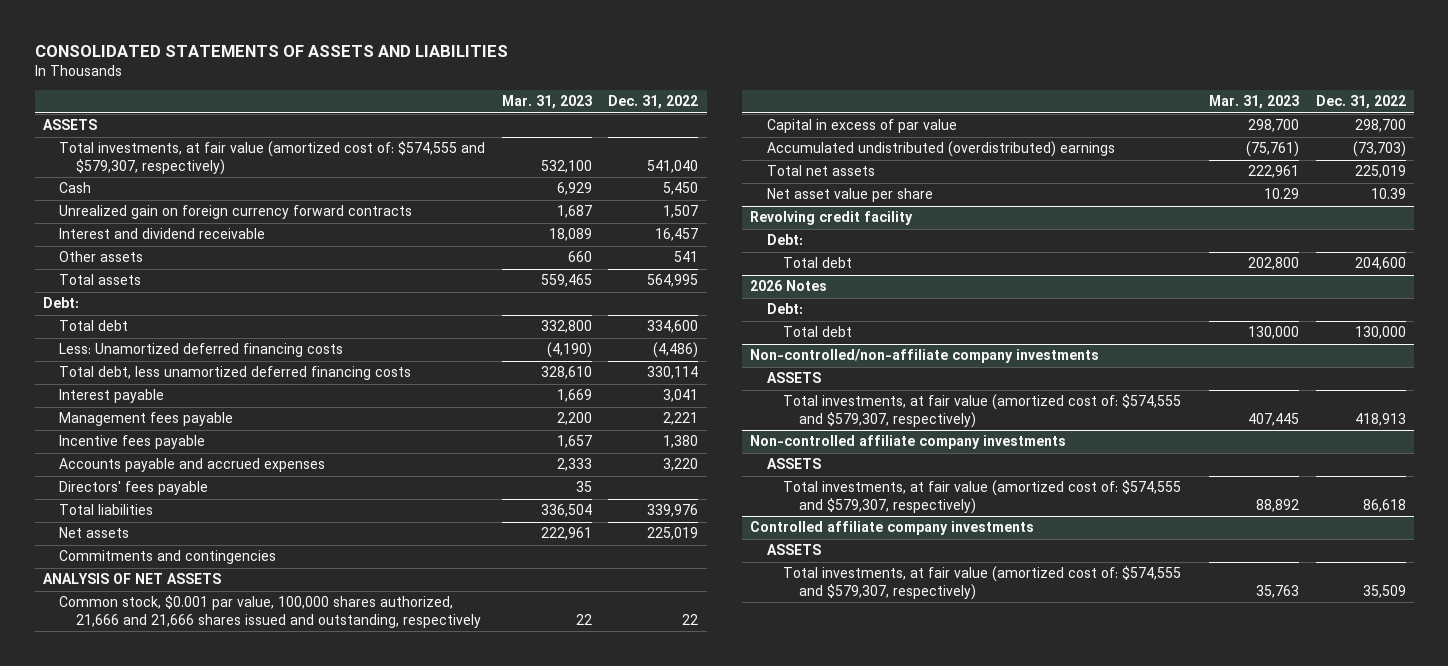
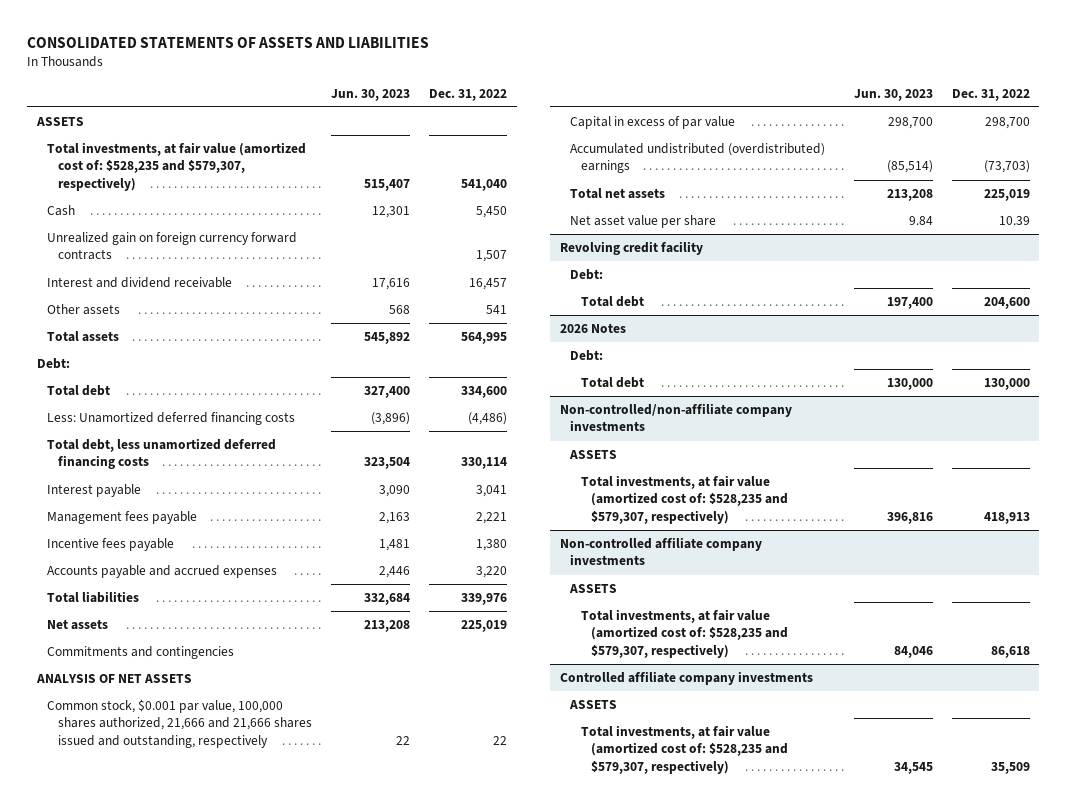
[501,95,592,110] Mar. 31, 2023 -> none
none -> [330,88,410,101] Jun. 30, 2023
[59,141,486,175] Total investments, at fair value (amortized cost of: $574,555 and $579,307, respectively) -> [47,142,307,191] Total investments, at fair value (amortized cost of: $528,235 and $579,307, respectively)
[59,481,209,496] Directors' fees payable -> none
[782,394,1181,428] Total investments, at fair value (amortized cost of: $574,555 and $579,307, respectively) -> [580,475,789,524] Total investments, at fair value (amortized cost of: $528,235 and $579,307, respectively)
[782,480,1181,514] Total investments, at fair value (amortized cost of: $574,555 and $579,307, respectively) -> [580,609,789,658] Total investments, at fair value (amortized cost of: $528,235 and $579,307, respectively)
[782,566,1181,600] Total investments, at fair value (amortized cost of: $574,555 and $579,307, respectively) -> [580,725,789,774] Total investments, at fair value (amortized cost of: $528,235 and $579,307, respectively)

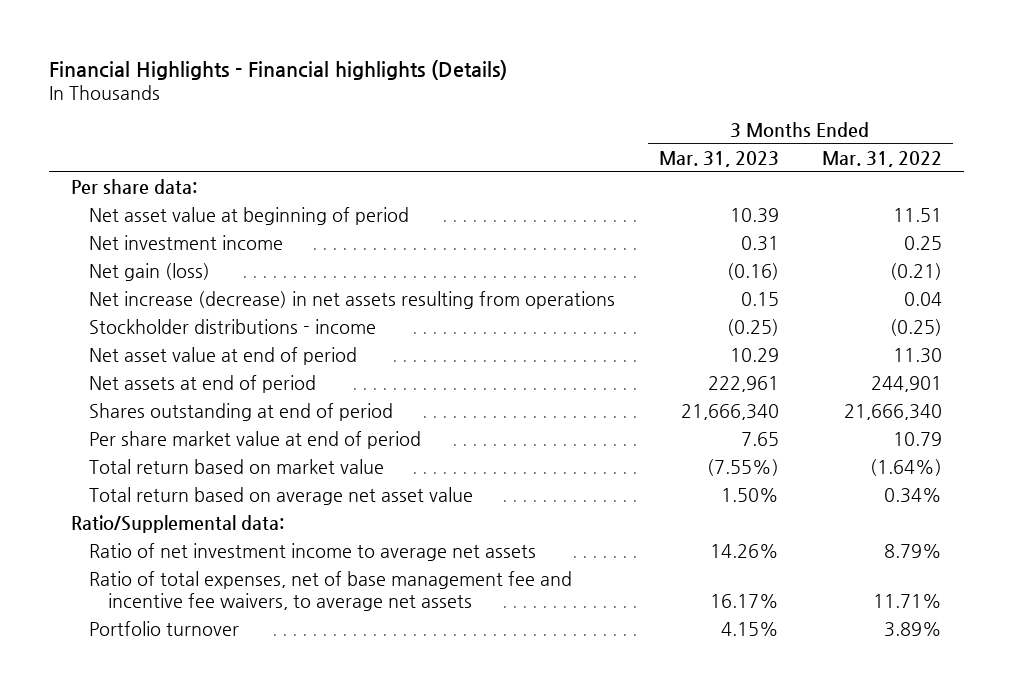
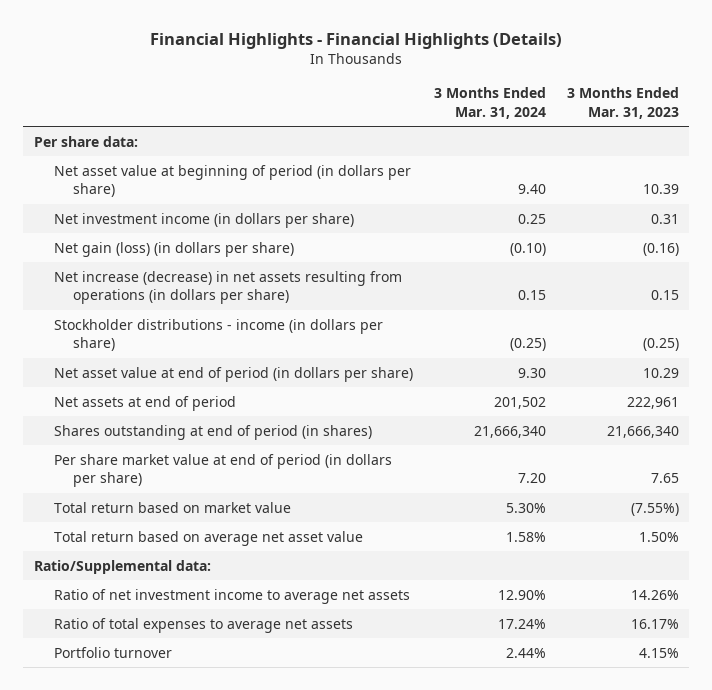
[48,59,507,80] Financial Highlights - Financial highlights (Details) -> [150,33,563,50] Financial Highlights - Financial Highlights (Details)
[822,150,943,167] Mar. 31, 2022 -> none
none -> [433,87,546,119] 3 Months Ended Mar. 31, 2024
[89,206,410,225] Net asset value at beginning of period -> [53,164,411,198] Net asset value at beginning of period (in dollars per share)
[89,234,284,250] Net investment income -> [53,212,354,228] Net investment income (in dollars per share)
[89,262,211,281] Net gain (loss) -> [53,241,294,257] Net gain (loss) (in dollars per share)
[89,290,616,309] Net increase (decrease) in net assets resulting from operations -> [53,270,402,305] Net increase (decrease) in net assets resulting from operations (in dollars per share)
[89,318,377,334] Stockholder distributions - income -> [53,318,383,352] Stockholder distributions - income (in dollars per share)
[89,346,358,365] Net asset value at end of period -> [53,366,413,382] Net asset value at end of period (in dollars per share)
[89,402,394,421] Shares outstanding at end of period -> [53,424,372,440] Shares outstanding at end of period (in shares)
[89,430,422,449] Per share market value at end of period -> [53,453,392,488] Per share market value at end of period (in dollars per share)
[89,570,573,611] Ratio of total expenses, net of base management fee and incentive fee waivers, to average net assets -> [53,617,353,633] Ratio of total expenses to average net assets

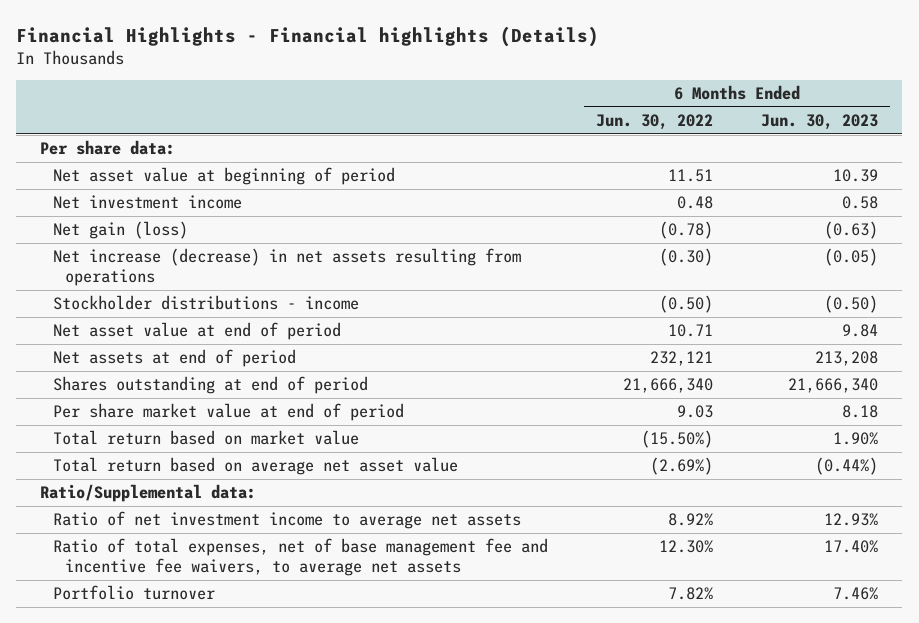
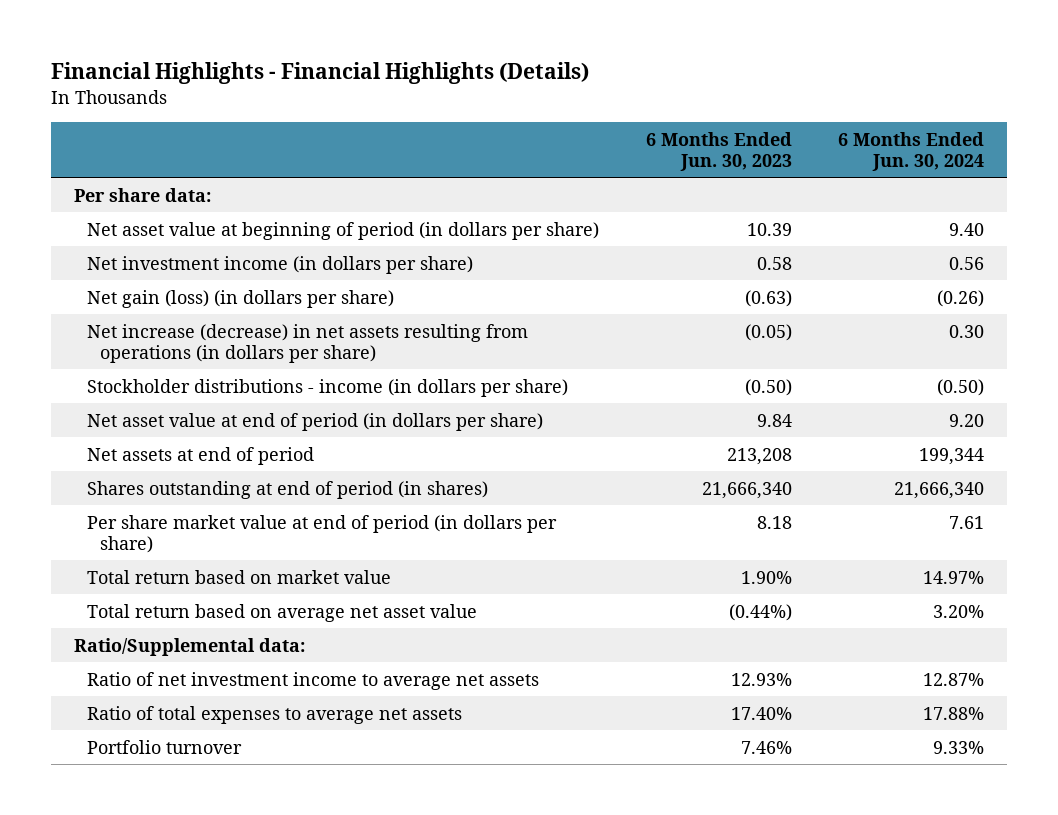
[16,25,600,47] Financial Highlights - Financial highlights (Details) -> [51,62,590,85] Financial Highlights - Financial Highlights (Details)
[596,113,714,130] Jun. 30, 2022 -> none
none -> [837,131,984,171] 6 Months Ended Jun. 30, 2024
[52,167,395,186] Net asset value at beginning of period -> [87,221,600,240] Net asset value at beginning of period (in dollars per share)
[52,195,242,210] Net investment income -> [87,255,474,274] Net investment income (in dollars per share)
[52,221,188,240] Net gain (loss) -> [87,289,395,308] Net gain (loss) (in dollars per share)
[52,248,521,287] Net increase (decrease) in net assets resulting from operations -> [87,323,529,363] Net increase (decrease) in net assets resulting from operations (in dollars per share)
[52,295,359,311] Stockholder distributions - income -> [87,378,569,397] Stockholder distributions - income (in dollars per share)
[52,322,341,341] Net asset value at end of period -> [87,412,544,431] Net asset value at end of period (in dollars per share)
[52,376,368,395] Shares outstanding at end of period -> [87,480,489,499] Shares outstanding at end of period (in shares)
[52,403,404,422] Per share market value at end of period -> [87,514,558,553] Per share market value at end of period (in dollars per share)
[52,538,548,577] Ratio of total expenses, net of base management fee and incentive fee waivers, to average net assets -> [87,705,463,724] Ratio of total expenses to average net assets

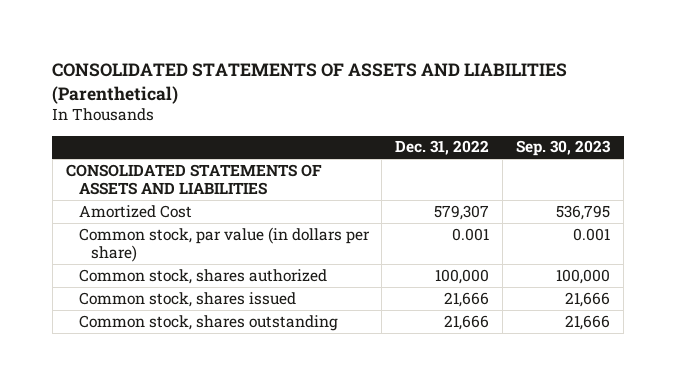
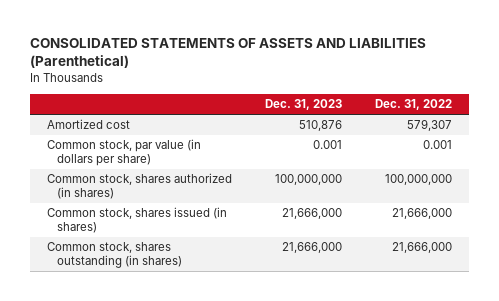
[516,140,612,157] Sep. 30, 2023 -> none
none -> [265,99,343,111] Dec. 31, 2023
[65,163,322,196] CONSOLIDATED STATEMENTS OF ASSETS AND LIABILITIES -> none
[78,204,192,218] Amortized Cost -> [46,119,130,130] Amortized cost
[78,268,327,284] Common stock, shares authorized -> [46,173,232,199] Common stock, shares authorized (in shares)
[435,268,490,284] 100,000 -> [385,174,453,186] 100,000,000
[78,291,296,307] Common stock, shares issued -> [46,207,227,233] Common stock, shares issued (in shares)
[444,291,490,307] 21,666 -> [392,208,453,220] 21,666,000
[78,314,338,331] Common stock, shares outstanding -> [46,242,183,268] Common stock, shares outstanding (in shares)
[444,314,490,330] 21,666 -> [392,242,453,254] 21,666,000

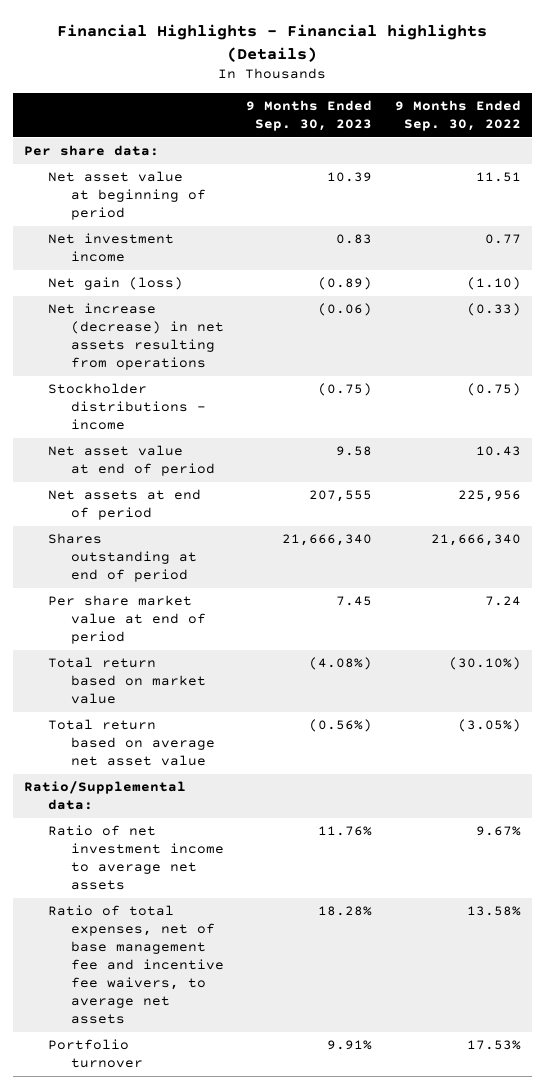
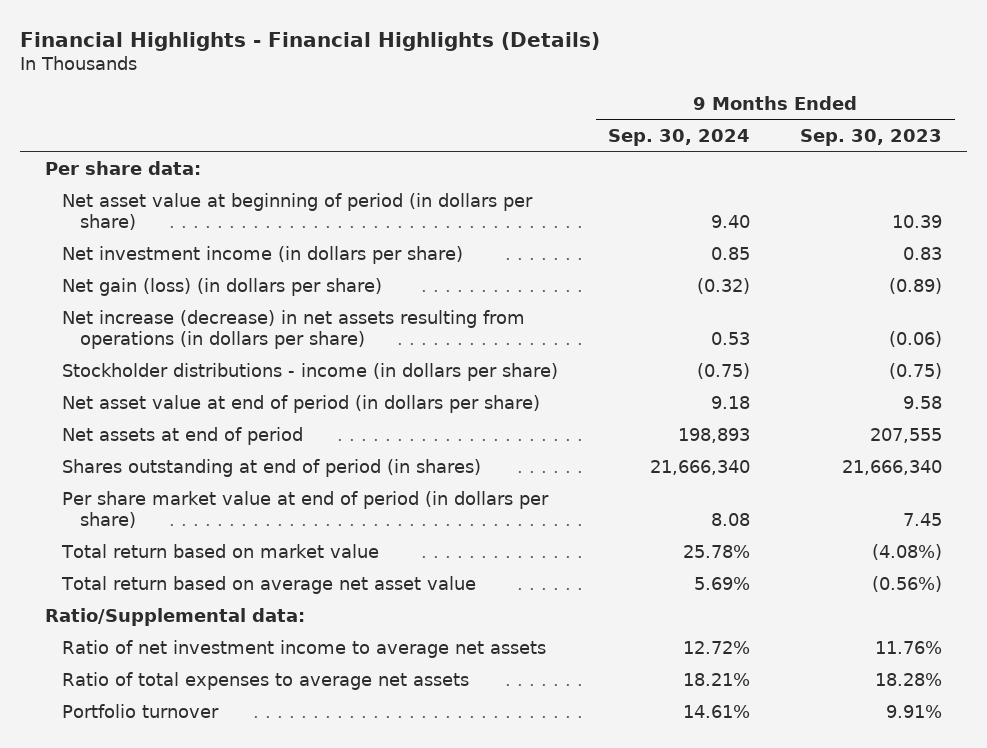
[57,23,488,62] Financial Highlights - Financial highlights (Details) -> [19,31,600,51] Financial Highlights - Financial Highlights (Details)
[394,100,521,132] 9 Months Ended Sep. 30, 2022 -> none
none -> [608,128,751,146] Sep. 30, 2024
[47,171,206,221] Net asset value at beginning of period -> [62,193,534,231] Net asset value at beginning of period (in dollars per share)
[47,233,174,263] Net investment income -> [62,246,464,265] Net investment income (in dollars per share)
[47,277,183,291] Net gain (loss) -> [62,278,383,297] Net gain (loss) (in dollars per share)
[47,303,224,371] Net increase (decrease) in net assets resulting from operations -> [62,310,526,350] Net increase (decrease) in net assets resulting from operations (in dollars per share)
[47,383,206,431] Stockholder distributions - income -> [62,363,559,382] Stockholder distributions - income (in dollars per share)
[47,445,215,477] Net asset value at end of period -> [62,395,541,414] Net asset value at end of period (in dollars per share)
[47,533,197,583] Shares outstanding at end of period -> [62,459,482,478] Shares outstanding at end of period (in shares)
[47,595,206,645] Per share market value at end of period -> [62,491,550,529] Per share market value at end of period (in dollars per share)
[47,905,224,1024] Ratio of total expenses, net of base management fee and incentive fee waivers, to average net assets -> [62,672,470,691] Ratio of total expenses to average net assets

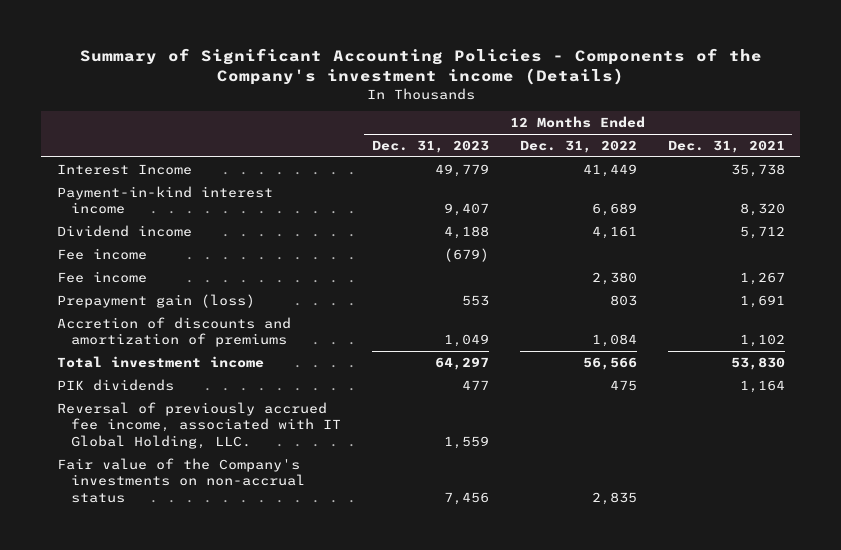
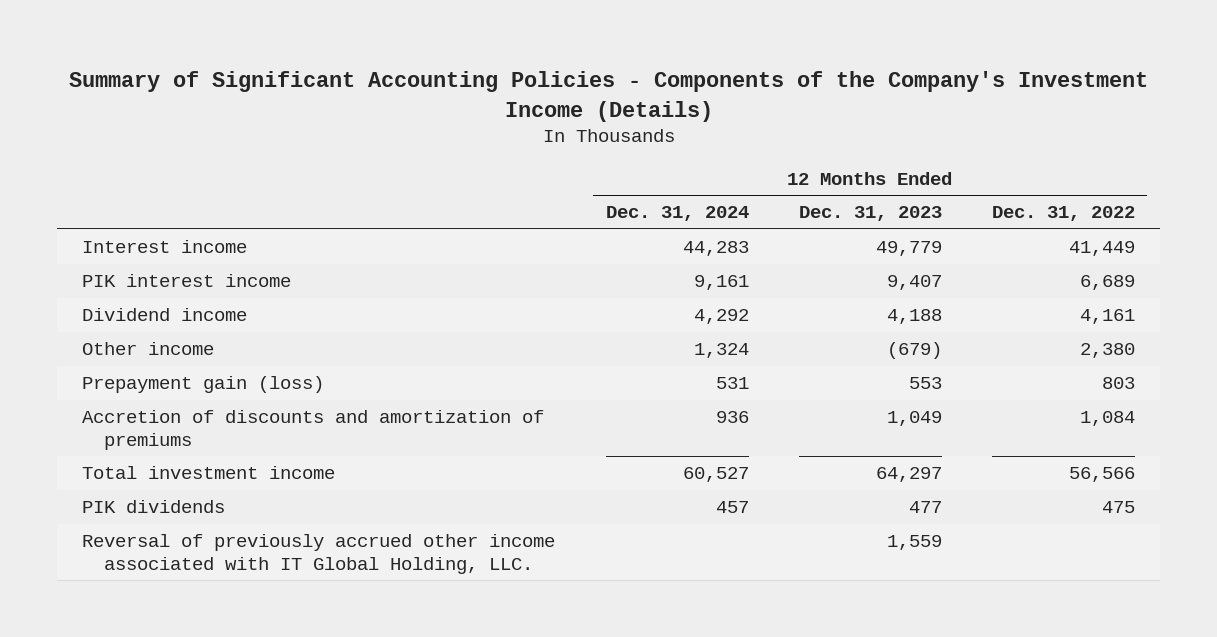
[79,48,762,86] Summary of Significant Accounting Policies - Components of the Company's investment income (Details) -> [68,70,1148,122] Summary of Significant Accounting Policies - Components of the Company's Investment Income (Details)
[667,140,785,154] Dec. 31, 2021 -> none
none -> [605,206,749,222] Dec. 31, 2024
[56,163,192,175] Interest Income -> [82,240,248,254] Interest income
[56,185,273,215] Payment-in-kind interest income -> [82,274,292,288] PIK interest income
[56,247,147,260] Fee income -> none
[56,270,147,283] Fee income -> none
none -> [82,342,215,356] Other income
[56,457,305,504] Fair value of the Company's investments on non-accrual status -> none
[56,401,341,450] Reversal of previously accrued fee income, associated with IT Global Holding, LLC. -> [82,534,556,574] Reversal of previously accrued other income associated with IT Global Holding, LLC.

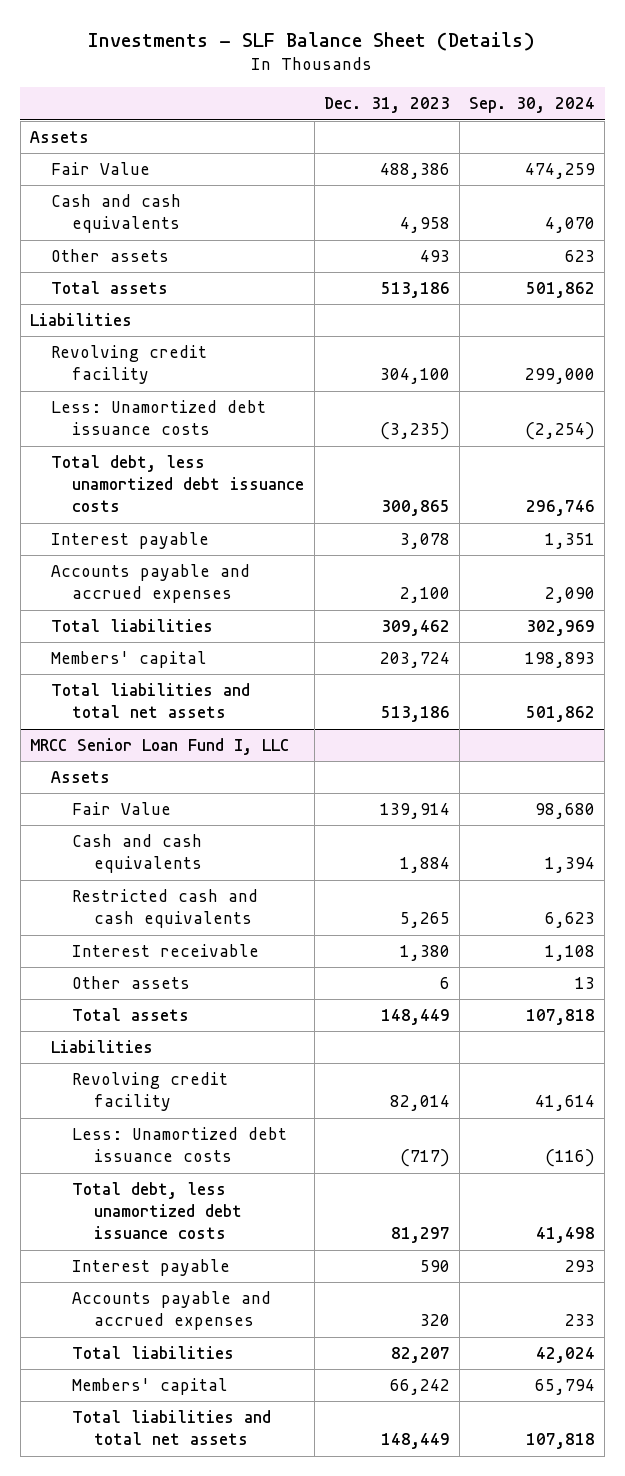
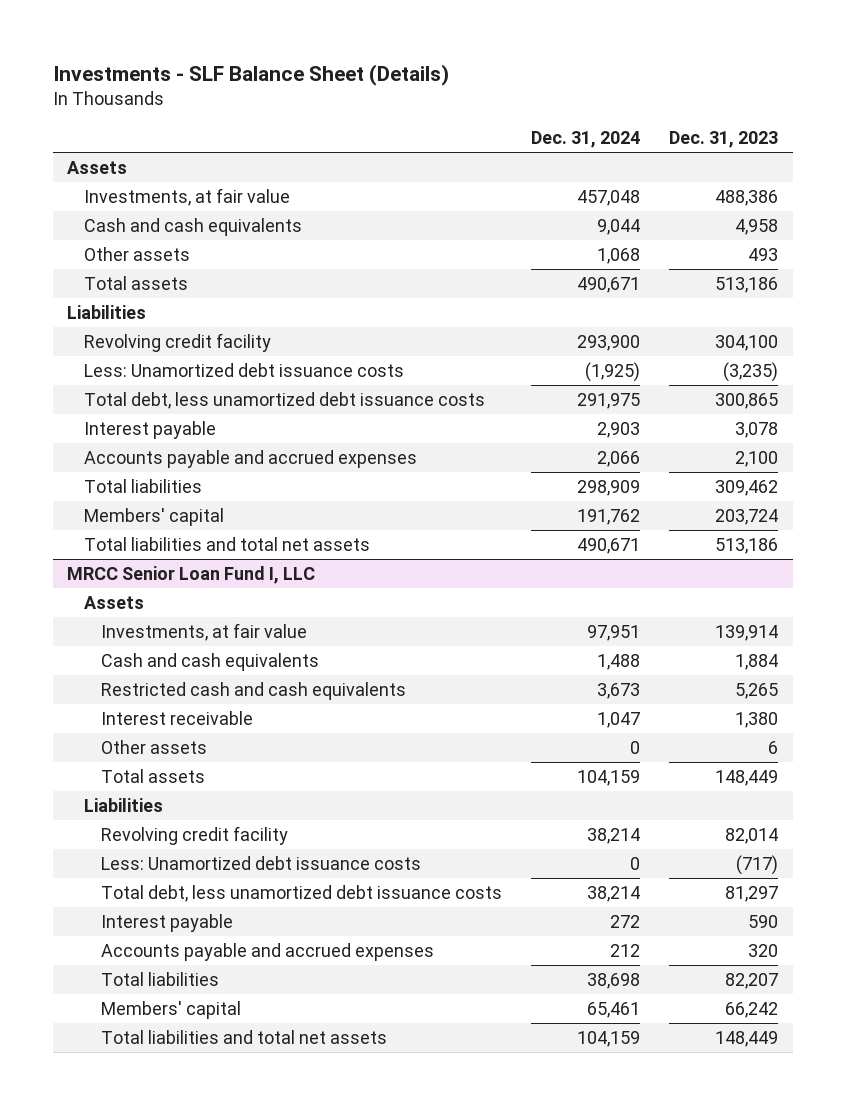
[469,97,596,114] Sep. 30, 2024 -> none
none -> [531,131,641,149] Dec. 31, 2024
[51,162,151,176] Fair Value -> [84,187,291,206] Investments, at fair value
[72,802,172,816] Fair Value -> [101,622,308,641] Investments, at fair value

